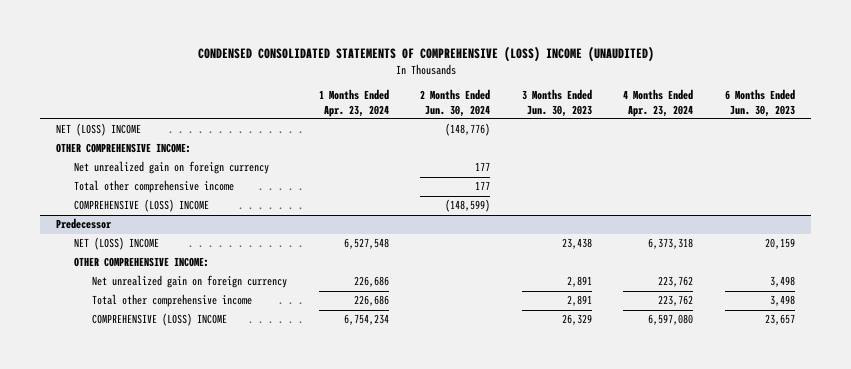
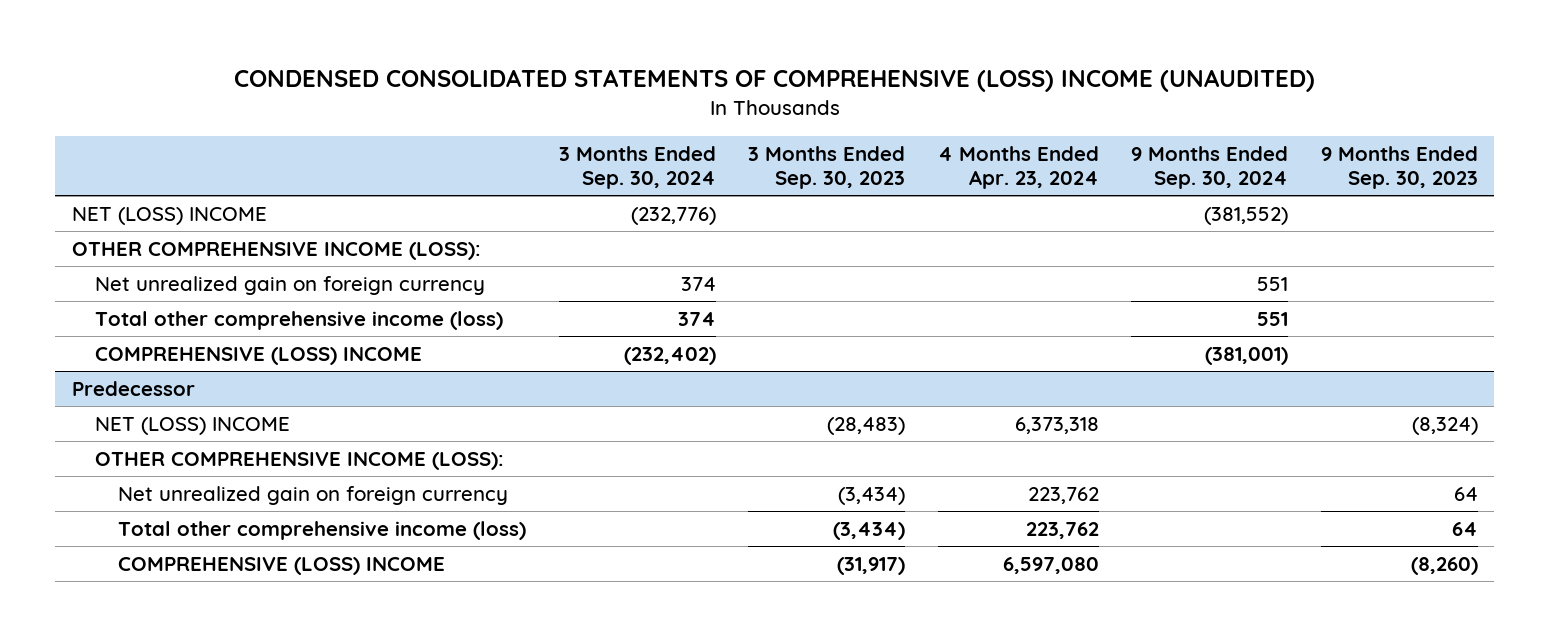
[318,89,389,117] 1 Months Ended Apr. 23, 2024 -> none
[420,89,491,117] 2 Months Ended Jun. 30, 2024 -> none
[521,89,592,117] 3 Months Ended Jun. 30, 2023 -> none
[724,89,795,117] 6 Months Ended Jun. 30, 2023 -> none
none -> [558,146,716,190] 3 Months Ended Sep. 30, 2024
none -> [748,146,906,190] 3 Months Ended Sep. 30, 2023
none -> [1131,146,1289,190] 9 Months Ended Sep. 30, 2024
none -> [1320,146,1478,190] 9 Months Ended Sep. 30, 2023
[56,143,192,154] OTHER COMPREHENSIVE INCOME: -> [71,242,481,261] OTHER COMPREHENSIVE INCOME (LOSS):
[74,180,235,194] Total other comprehensive income -> [94,311,503,331] Total other comprehensive income (loss)
[74,257,210,268] OTHER COMPREHENSIVE INCOME: -> [94,452,504,471] OTHER COMPREHENSIVE INCOME (LOSS):
[92,294,253,308] Total other comprehensive income -> [118,521,527,541] Total other comprehensive income (loss)

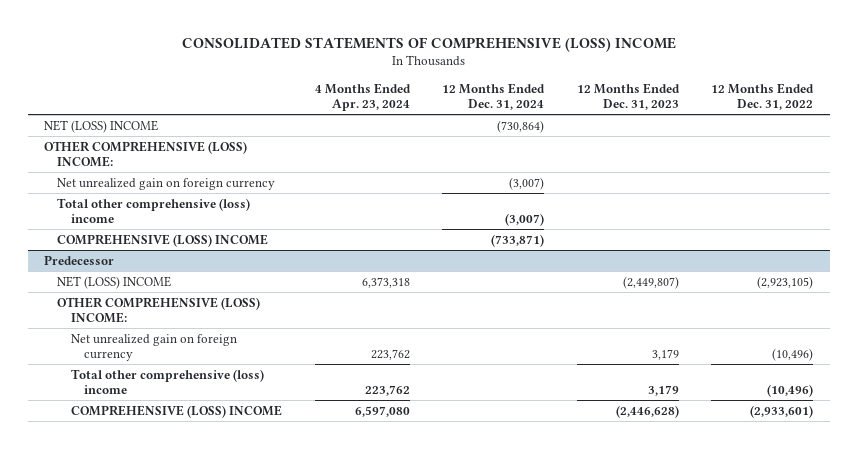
[233,69,1315,93] CONDENSED CONSOLIDATED STATEMENTS OF COMPREHENSIVE (LOSS) INCOME (UNAUDITED) -> [181,36,676,52] CONSOLIDATED STATEMENTS OF COMPREHENSIVE (LOSS) INCOME
[558,146,716,190] 3 Months Ended Sep. 30, 2024 -> none
[748,146,906,190] 3 Months Ended Sep. 30, 2023 -> none
[1131,146,1289,190] 9 Months Ended Sep. 30, 2024 -> none
[1320,146,1478,190] 9 Months Ended Sep. 30, 2023 -> none
none -> [442,82,546,111] 12 Months Ended Dec. 31, 2024
none -> [576,82,680,111] 12 Months Ended Dec. 31, 2023
none -> [711,82,815,111] 12 Months Ended Dec. 31, 2022
[71,242,481,261] OTHER COMPREHENSIVE INCOME (LOSS): -> [43,140,247,167] OTHER COMPREHENSIVE (LOSS) INCOME:
[94,311,503,331] Total other comprehensive income (loss) -> [57,197,251,223] Total other comprehensive (loss) income
[94,452,504,471] OTHER COMPREHENSIVE INCOME (LOSS): -> [57,296,261,323] OTHER COMPREHENSIVE (LOSS) INCOME:
[118,521,527,541] Total other comprehensive income (loss) -> [70,368,264,394] Total other comprehensive (loss) income

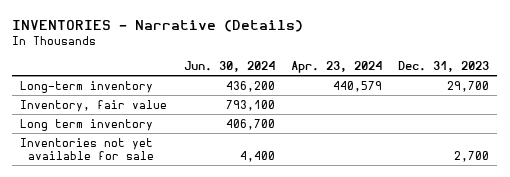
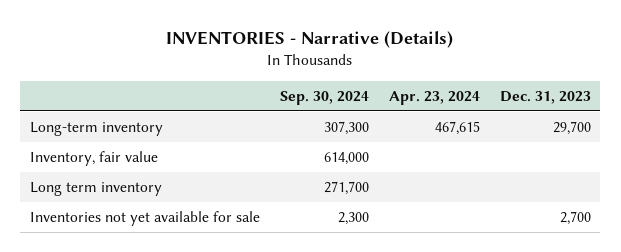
[183,60,275,72] Jun. 30, 2024 -> none
none -> [279,90,369,105] Sep. 30, 2024
[332,80,382,92] 440,579 -> [434,120,480,135] 467,615

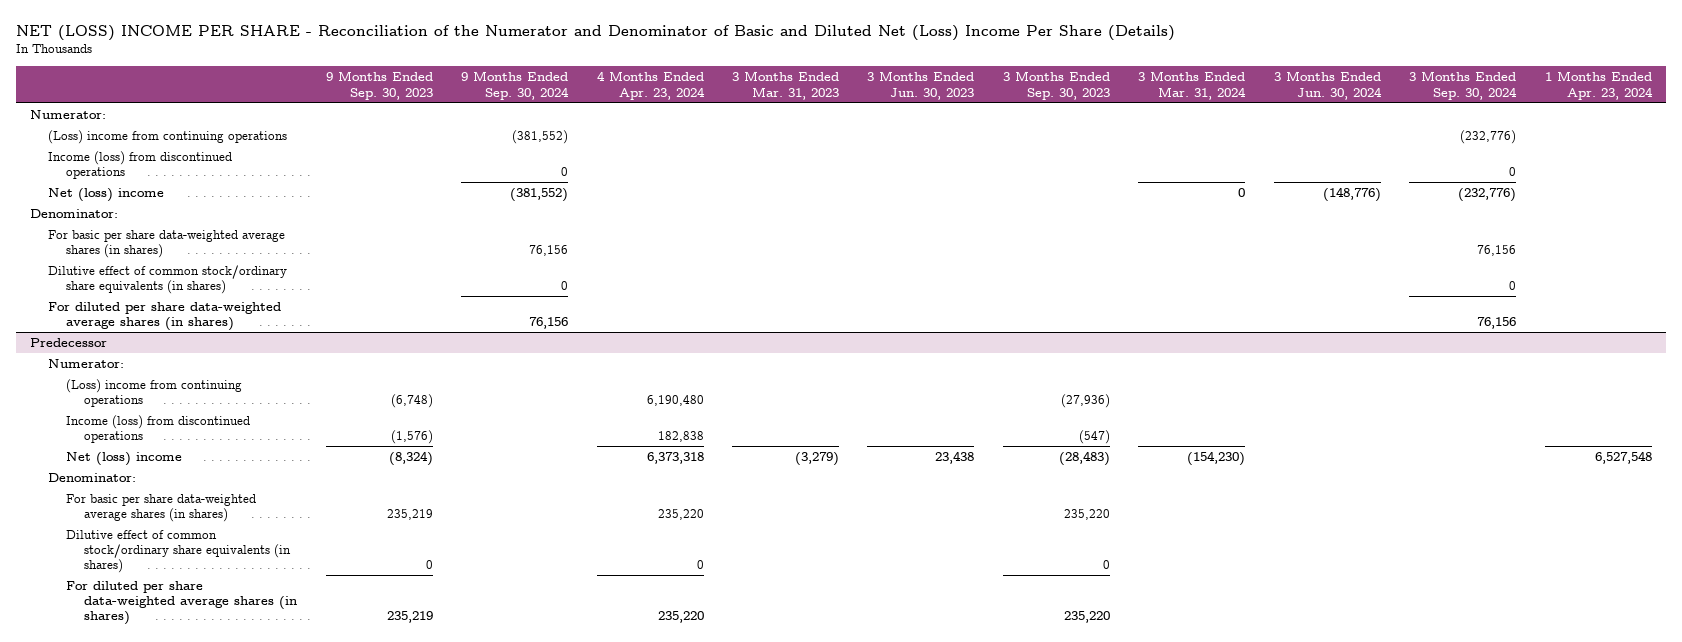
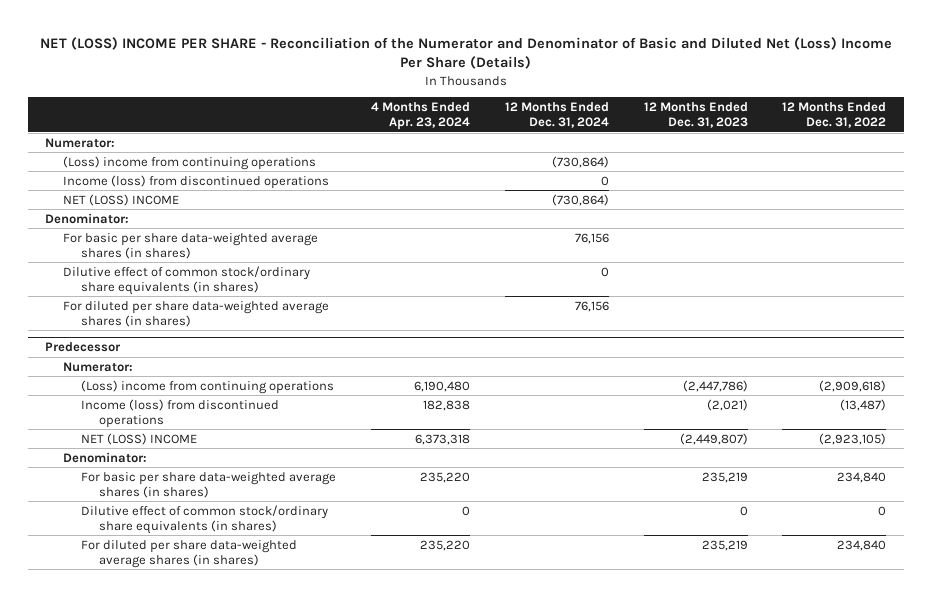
[325,71,433,100] 9 Months Ended Sep. 30, 2023 -> none
[461,71,570,100] 9 Months Ended Sep. 30, 2024 -> none
[731,71,839,100] 3 Months Ended Mar. 31, 2023 -> none
[867,71,975,100] 3 Months Ended Jun. 30, 2023 -> none
[1002,71,1110,100] 3 Months Ended Sep. 30, 2023 -> none
[1138,71,1247,100] 3 Months Ended Mar. 31, 2024 -> none
[1273,71,1382,100] 3 Months Ended Jun. 30, 2024 -> none
[1409,71,1518,100] 3 Months Ended Sep. 30, 2024 -> none
[1544,71,1653,100] 1 Months Ended Apr. 23, 2024 -> none
none -> [504,102,609,129] 12 Months Ended Dec. 31, 2024
none -> [643,102,748,129] 12 Months Ended Dec. 31, 2023
none -> [782,102,887,129] 12 Months Ended Dec. 31, 2022
[48,187,165,202] Net (loss) income -> [63,193,180,206] NET (LOSS) INCOME
[66,451,183,466] Net (loss) income -> [81,432,198,445] NET (LOSS) INCOME

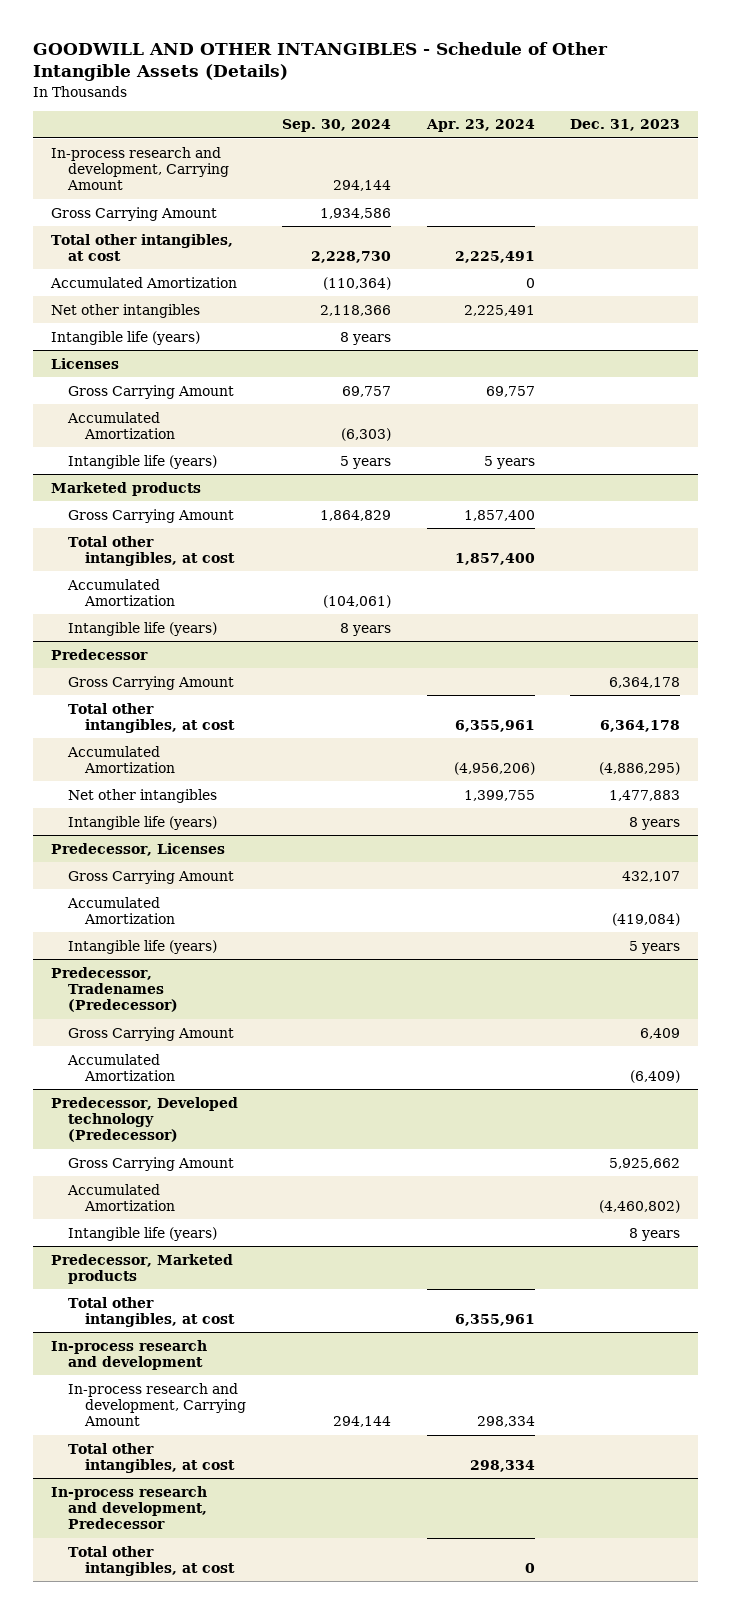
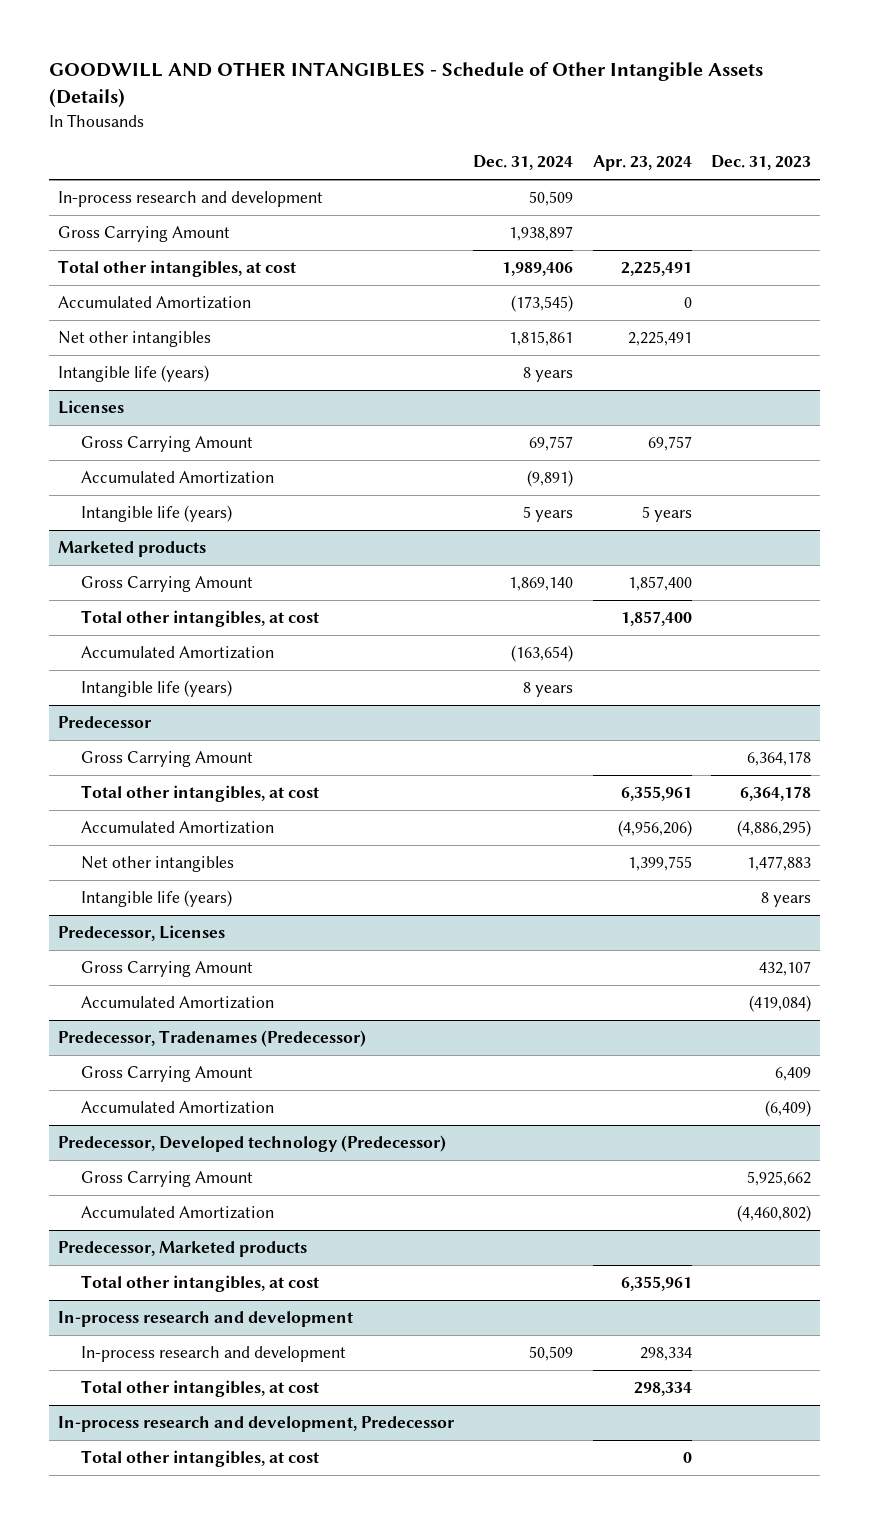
[281,119,391,133] Sep. 30, 2024 -> none
none -> [473,155,574,171] Dec. 31, 2024
[51,146,230,191] In-process research and development, Carrying Amount -> [58,191,324,208] In-process research and development
[68,939,218,954] Intangible life (years) -> none
[68,1226,218,1241] Intangible life (years) -> none
[68,1382,246,1427] In-process research and development, Carrying Amount -> [81,1346,347,1363] In-process research and development

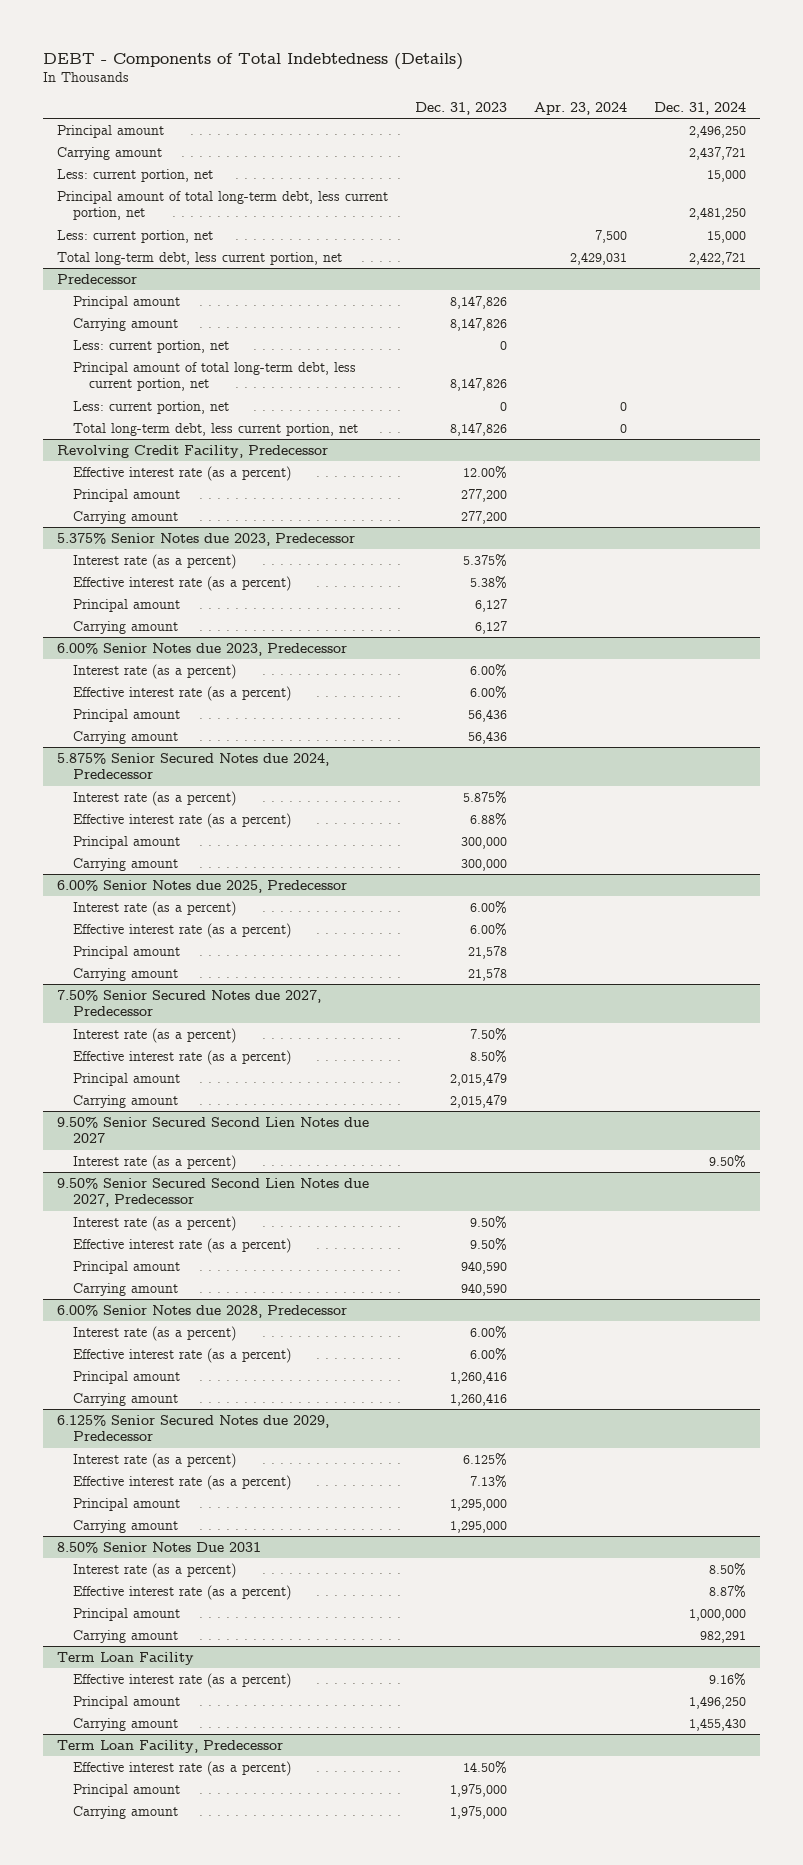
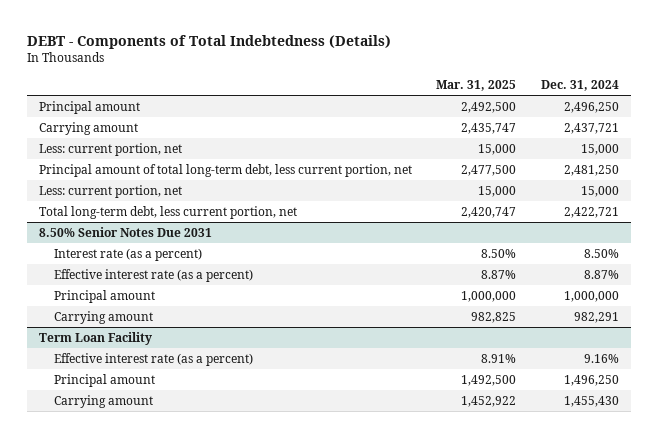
[414,101,507,115] Dec. 31, 2023 -> none
[533,101,627,115] Apr. 23, 2024 -> none
none -> [436,80,517,92] Mar. 31, 2025
[56,273,137,284] Predecessor -> none
[72,295,180,309] Principal amount -> none
[72,317,178,331] Carrying amount -> none
[72,339,229,353] Less: current portion, net -> none
[72,361,356,392] Principal amount of total long-term debt, less current portion, net -> none
[72,400,229,414] Less: current portion, net -> none
[72,422,358,436] Total long-term debt, less current portion, net -> none
[56,444,328,458] Revolving Credit Facility, Predecessor -> none
[72,465,291,481] Effective interest rate (as a percent) -> none
[72,488,180,502] Principal amount -> none
[72,510,178,524] Carrying amount -> none
[56,532,355,546] 5.375% Senior Notes due 2023, Predecessor -> none
[72,553,236,569] Interest rate (as a percent) -> none
[72,575,291,591] Effective interest rate (as a percent) -> none
[72,598,180,612] Principal amount -> none
[72,620,178,634] Carrying amount -> none
[56,642,347,656] 6.00% Senior Notes due 2023, Predecessor -> none
[72,663,236,679] Interest rate (as a percent) -> none
[72,685,291,701] Effective interest rate (as a percent) -> none
[72,708,180,722] Principal amount -> none
[72,730,178,744] Carrying amount -> none
[56,752,329,780] 5.875% Senior Secured Notes due 2024, Predecessor -> none
[72,790,236,806] Interest rate (as a percent) -> none
[72,812,291,828] Effective interest rate (as a percent) -> none
[72,835,180,849] Principal amount -> none
[72,857,178,871] Carrying amount -> none
[56,879,347,893] 6.00% Senior Notes due 2025, Predecessor -> none
[72,900,236,916] Interest rate (as a percent) -> none
[72,922,291,938] Effective interest rate (as a percent) -> none
[72,945,180,959] Principal amount -> none
[72,967,178,981] Carrying amount -> none
[56,989,321,1017] 7.50% Senior Secured Notes due 2027, Predecessor -> none
[72,1027,236,1043] Interest rate (as a percent) -> none
[72,1049,291,1065] Effective interest rate (as a percent) -> none
[72,1072,180,1086] Principal amount -> none
[72,1094,178,1108] Carrying amount -> none
[56,1116,369,1144] 9.50% Senior Secured Second Lien Notes due 2027 -> none
[72,1154,236,1170] Interest rate (as a percent) -> none
[56,1177,369,1208] 9.50% Senior Secured Second Lien Notes due 2027, Predecessor -> none
[72,1215,236,1231] Interest rate (as a percent) -> none
[72,1237,291,1253] Effective interest rate (as a percent) -> none
[72,1260,180,1274] Principal amount -> none
[72,1282,178,1296] Carrying amount -> none
[56,1304,347,1318] 6.00% Senior Notes due 2028, Predecessor -> none
[72,1325,236,1341] Interest rate (as a percent) -> none
[72,1347,291,1363] Effective interest rate (as a percent) -> none
[72,1370,180,1384] Principal amount -> none
[72,1392,178,1406] Carrying amount -> none
[56,1414,329,1442] 6.125% Senior Secured Notes due 2029, Predecessor -> none
[72,1452,236,1468] Interest rate (as a percent) -> none
[72,1474,291,1490] Effective interest rate (as a percent) -> none
[72,1497,180,1511] Principal amount -> none
[72,1519,178,1533] Carrying amount -> none
[56,1739,283,1753] Term Loan Facility, Predecessor -> none
[72,1760,291,1776] Effective interest rate (as a percent) -> none
[72,1783,180,1797] Principal amount -> none
[72,1805,178,1819] Carrying amount -> none

